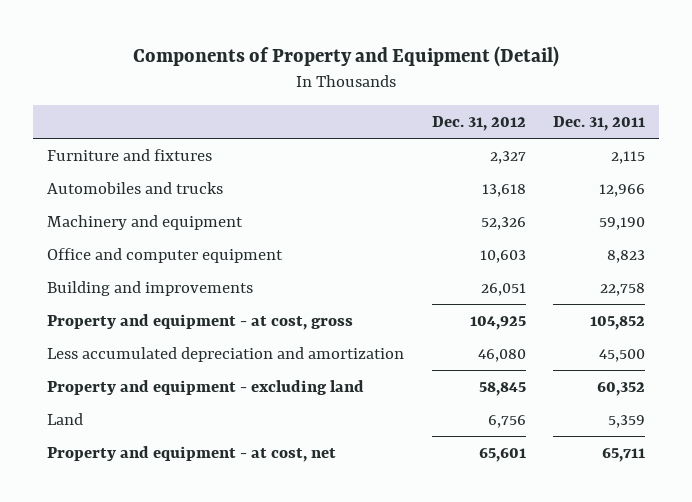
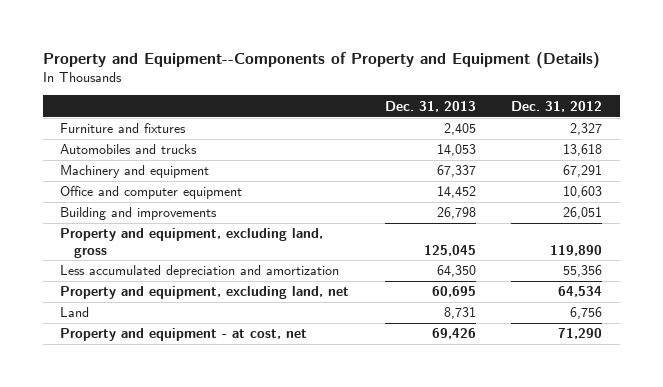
[133,45,560,67] Components of Property and Equipment (Detail) -> [42,51,600,68] Property and Equipment--Components of Property and Equipment (Details)
[553,116,646,132] Dec. 31, 2011 -> none
none -> [384,100,476,112] Dec. 31, 2013
[480,216,526,230] 52,326 -> [563,165,603,178] 67,291
[46,313,353,330] Property and equipment - at cost, gross -> [60,228,324,258] Property and equipment, excluding land, gross
[469,315,526,330] 104,925 -> [550,244,603,256] 119,890
[477,348,526,362] 46,080 -> [563,265,603,278] 55,356
[46,379,364,395] Property and equipment - excluding land -> [60,286,350,300] Property and equipment, excluding land, net
[478,381,526,396] 58,845 -> [558,286,603,298] 64,534
[478,447,526,462] 65,601 -> [558,328,603,340] 71,290

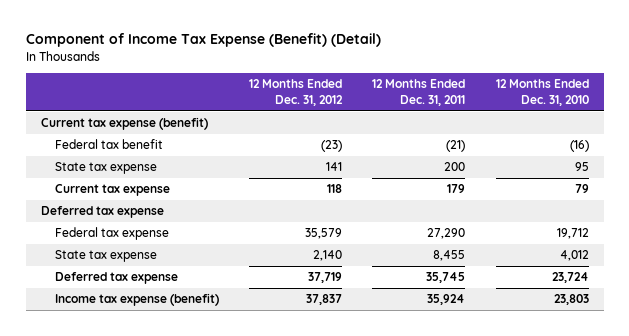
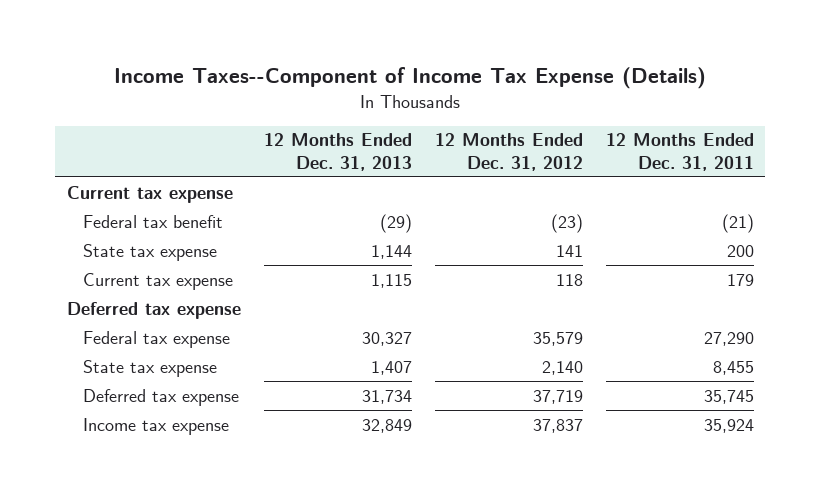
[25,33,381,48] Component of Income Tax Expense (Benefit) (Detail) -> [114,67,707,90] Income Taxes--Component of Income Tax Expense (Details)
[495,79,589,106] 12 Months Ended Dec. 31, 2010 -> none
none -> [263,133,412,171] 12 Months Ended Dec. 31, 2013
[40,117,208,131] Current tax expense (benefit) -> [66,185,233,203] Current tax expense
[54,293,219,307] Income tax expense (benefit) -> [83,417,230,435] Income tax expense

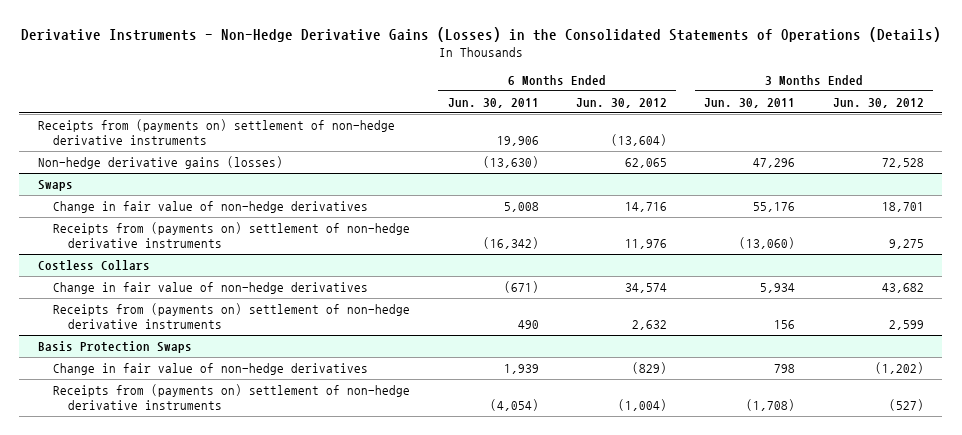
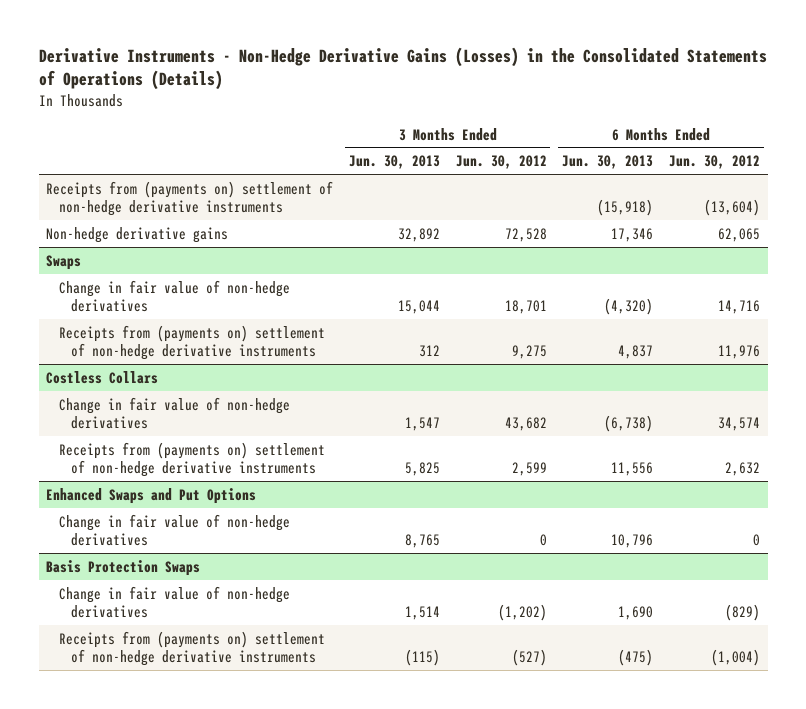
[447,97,539,108] Jun. 30, 2011 -> none
[704,97,796,108] Jun. 30, 2011 -> none
none -> [348,155,440,170] Jun. 30, 2013
none -> [562,155,654,170] Jun. 30, 2013
[38,155,284,169] Non-hedge derivative gains (losses) -> [46,226,229,243] Non-hedge derivative gains
none -> [46,487,257,504] Enhanced Swaps and Put Options
none -> [58,513,290,546] Change in fair value of non-hedge derivatives

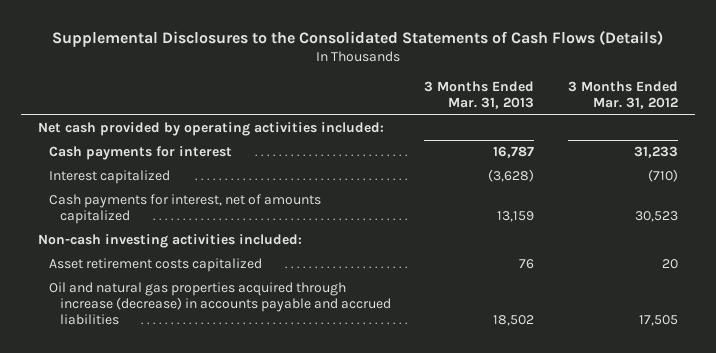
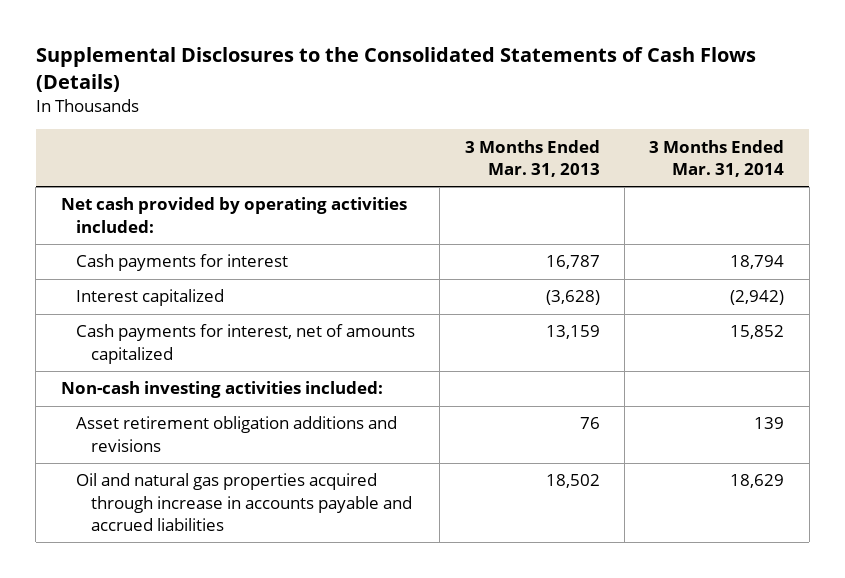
[568,81,679,110] 3 Months Ended Mar. 31, 2012 -> none
none -> [649,139,785,178] 3 Months Ended Mar. 31, 2014
[48,258,262,273] Asset retirement costs capitalized -> [76,416,398,452] Asset retirement obligation additions and revisions
[48,282,391,326] Oil and natural gas properties acquired through increase (decrease) in accounts payable and accrued liabilities -> [76,473,413,531] Oil and natural gas properties acquired through increase in accounts payable and accrued liabilities

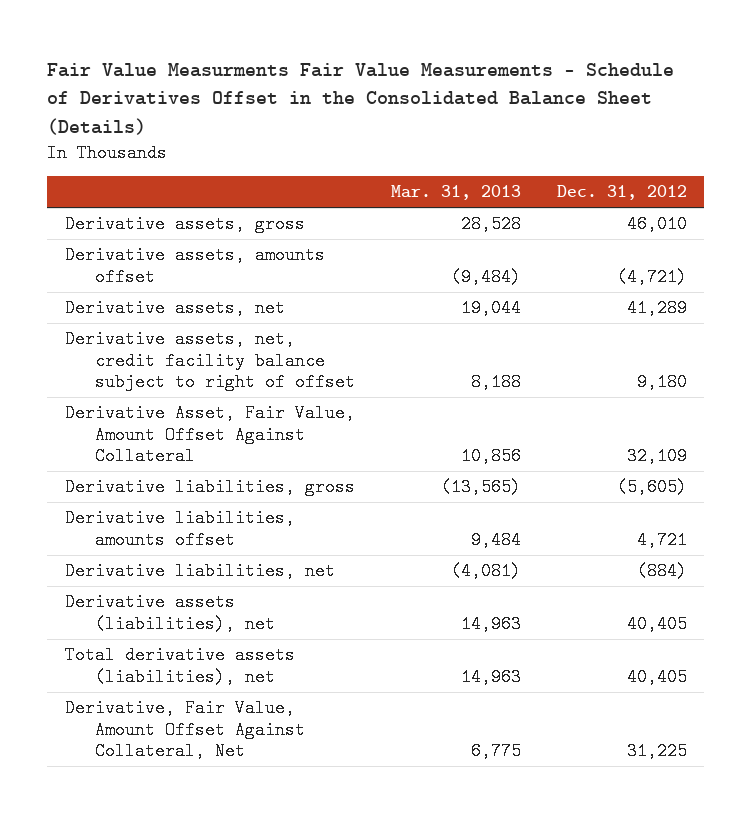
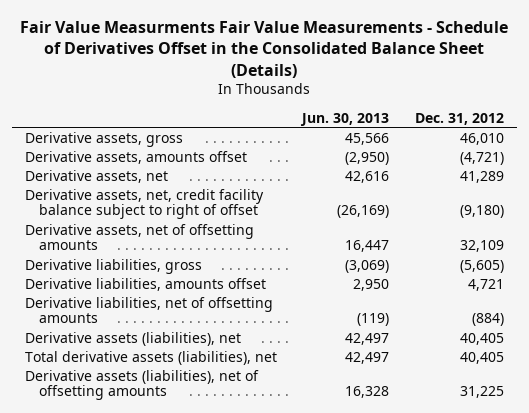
[390,185,521,201] Mar. 31, 2013 -> none
none -> [300,112,390,126] Jun. 30, 2013
[636,373,687,392] 9,180 -> [460,205,505,219] (9,180)
[65,404,356,466] Derivative Asset, Fair Value, Amount Offset Against Collateral -> [24,223,254,251] Derivative assets, net of offsetting amounts
[65,562,336,581] Derivative liabilities, net -> [24,296,273,324] Derivative liabilities, net of offsetting amounts
[65,699,305,761] Derivative, Fair Value, Amount Offset Against Collateral, Net -> [24,369,259,401] Derivative assets (liabilities), net of offsetting amounts

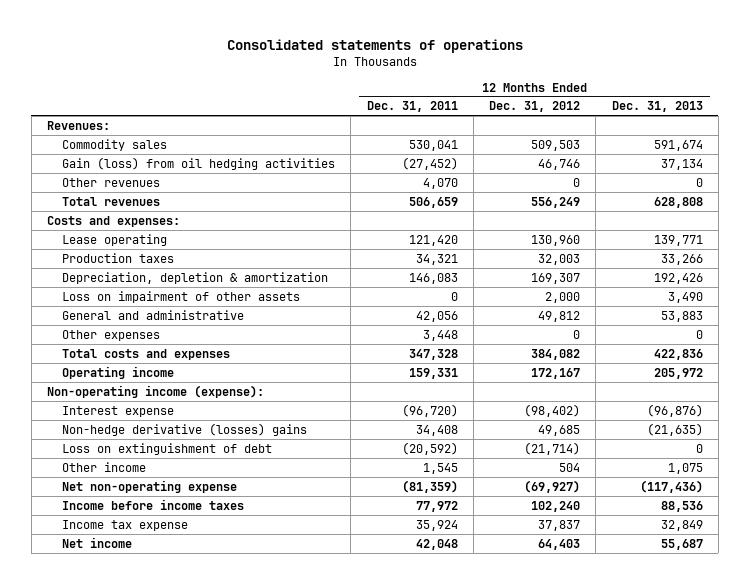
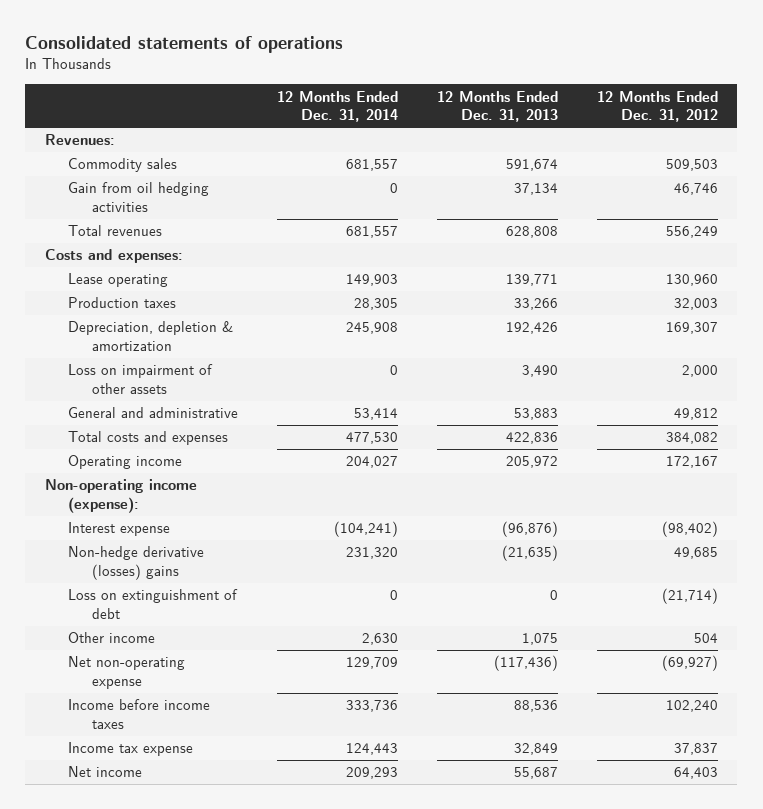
[366,101,458,113] Dec. 31, 2011 -> none
none -> [277,90,399,123] 12 Months Ended Dec. 31, 2014
[62,177,161,187] Other revenues -> none
[62,156,336,170] Gain (loss) from oil hedging activities -> [68,182,210,212] Gain from oil hedging activities
[62,329,161,341] Other expenses -> none

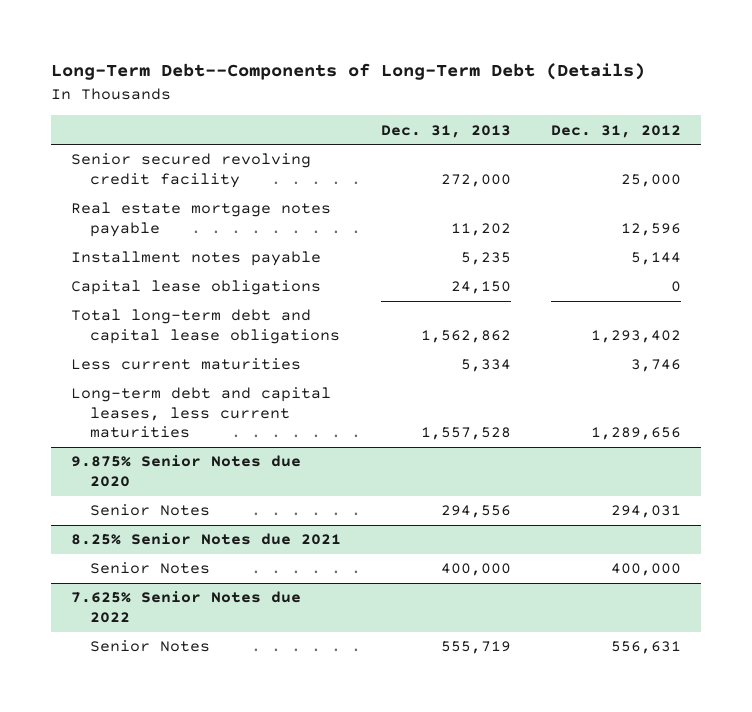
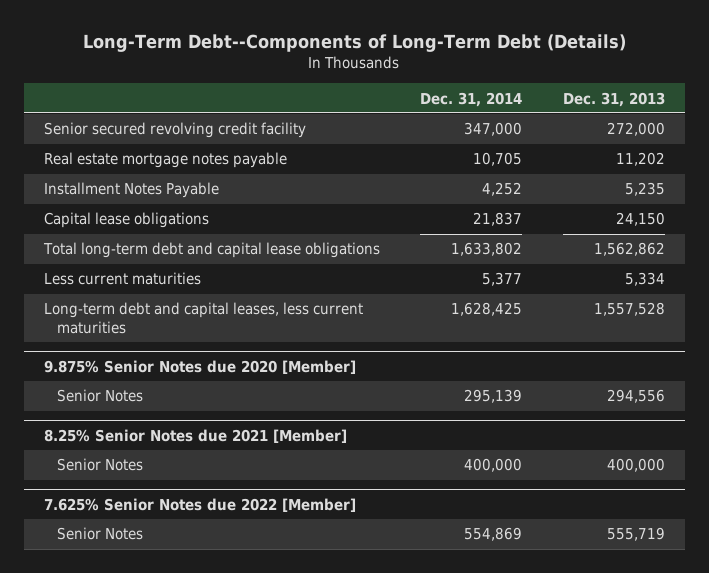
[551,124,682,138] Dec. 31, 2012 -> none
none -> [420,91,523,107] Dec. 31, 2014
[71,251,322,267] Installment notes payable -> [44,182,220,199] Installment Notes Payable
[71,455,302,487] 9.875% Senior Notes due 2020 -> [44,359,357,374] 9.875% Senior Notes due 2020 [Member]
[71,533,342,546] 8.25% Senior Notes due 2021 -> [44,428,348,443] 8.25% Senior Notes due 2021 [Member]
[71,591,302,623] 7.625% Senior Notes due 2022 -> [44,497,357,512] 7.625% Senior Notes due 2022 [Member]

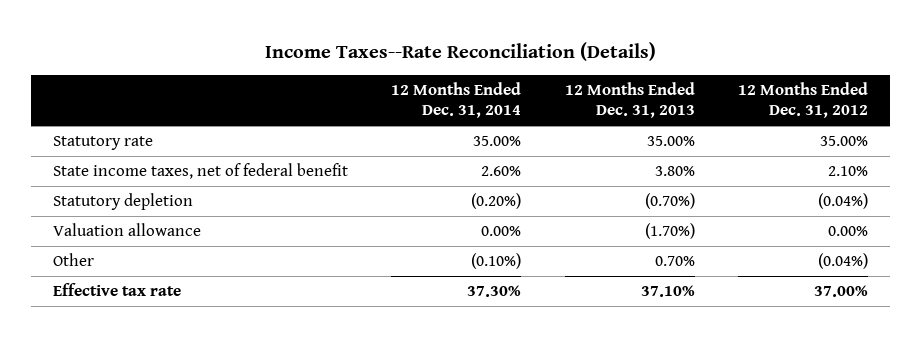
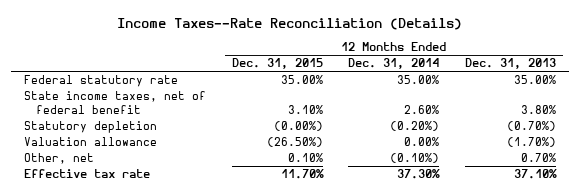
[738,82,869,119] 12 Months Ended Dec. 31, 2012 -> none
none -> [231,58,323,70] Dec. 31, 2015
[52,136,153,151] Statutory rate -> [23,75,178,88] Federal statutory rate
[52,253,94,267] Other -> [23,153,94,165] Other, net

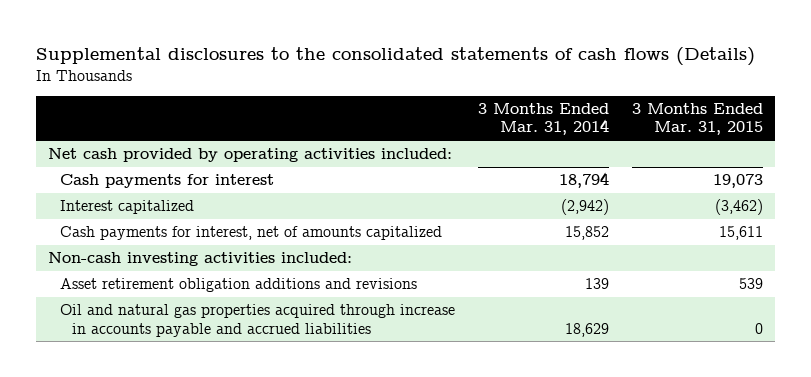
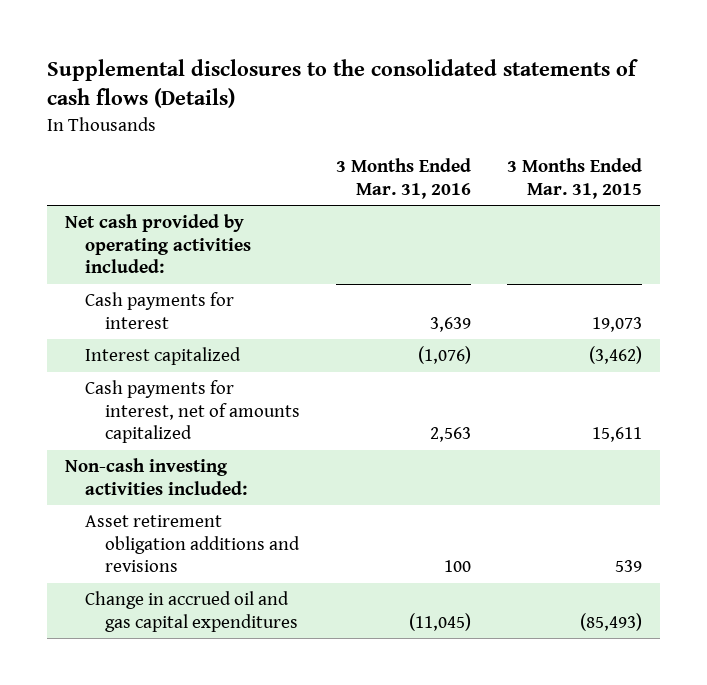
[478,103,610,136] 3 Months Ended Mar. 31, 2014 -> none
none -> [336,158,472,199] 3 Months Ended Mar. 31, 2016
[59,304,455,337] Oil and natural gas properties acquired through increase in accounts payable and accrued liabilities -> none
none -> [84,591,299,632] Change in accrued oil and gas capital expenditures

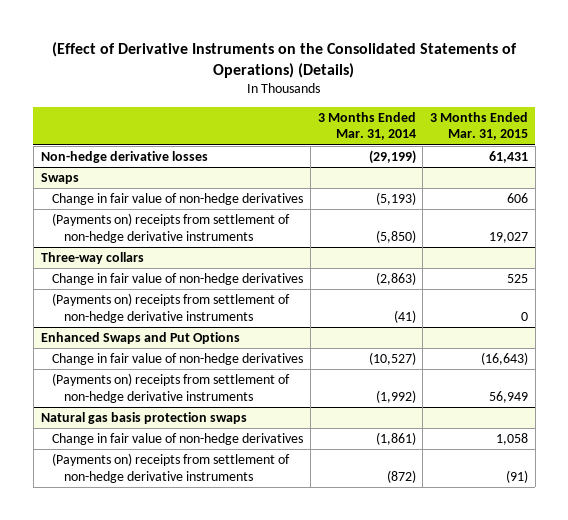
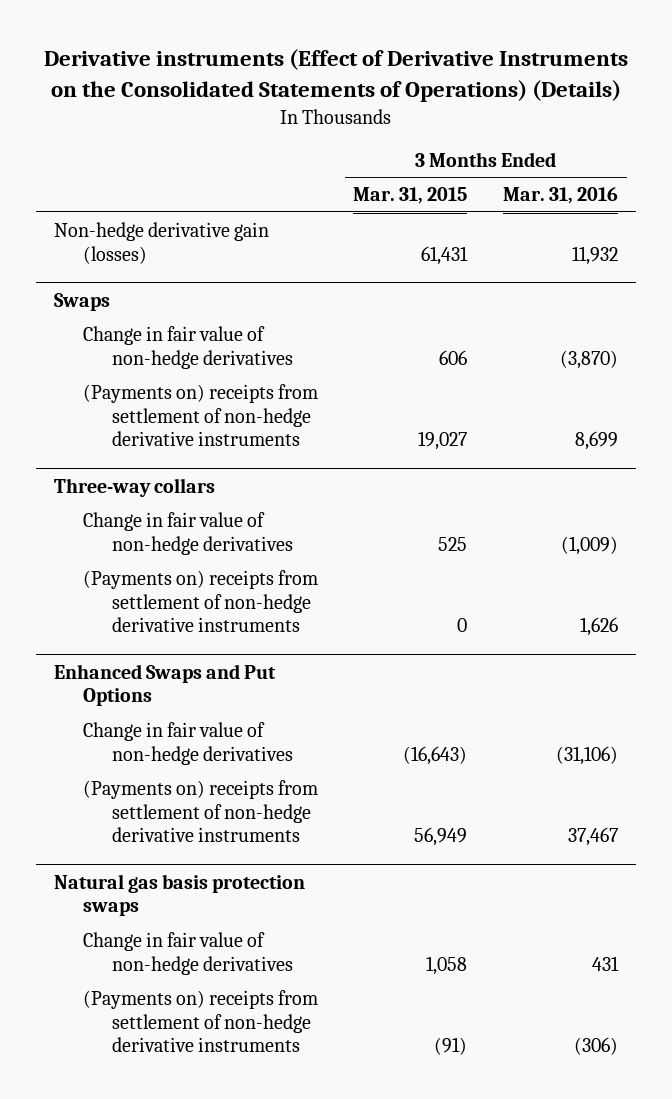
[52,42,518,79] (Effect of Derivative Instruments on the Consolidated Statements of Operations) (Details) -> [43,49,628,103] Derivative instruments (Effect of Derivative Instruments on the Consolidated Statements of Operations) (Details)
[317,111,416,141] 3 Months Ended Mar. 31, 2014 -> none
none -> [503,187,619,205] Mar. 31, 2016
[40,151,208,164] Non-hedge derivative losses -> [53,221,269,264] Non-hedge derivative gain (losses)

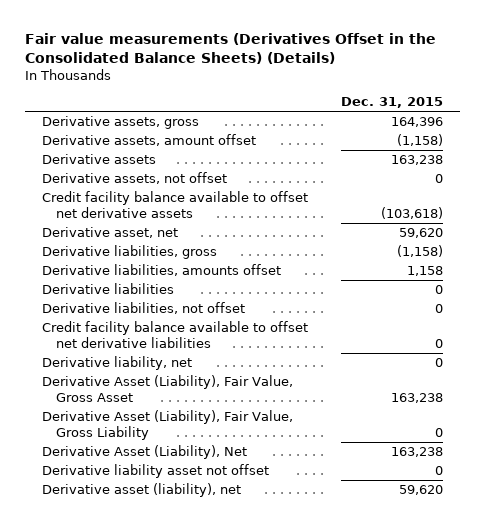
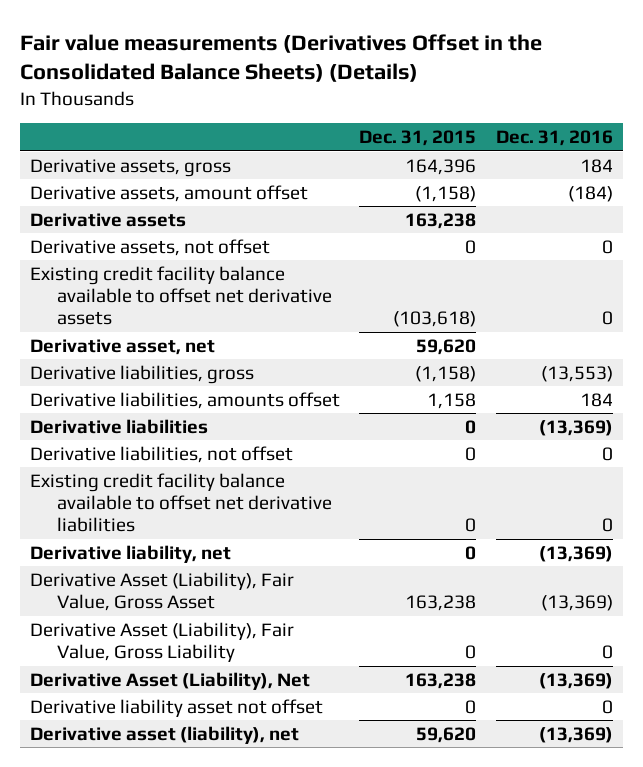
none -> [495,130,613,147] Dec. 31, 2016
[41,190,308,218] Credit facility balance available to offset net derivative assets -> [29,265,333,326] Existing credit facility balance available to offset net derivative assets
[41,320,308,348] Credit facility balance available to offset net derivative liabilities -> [29,472,333,533] Existing credit facility balance available to offset net derivative liabilities

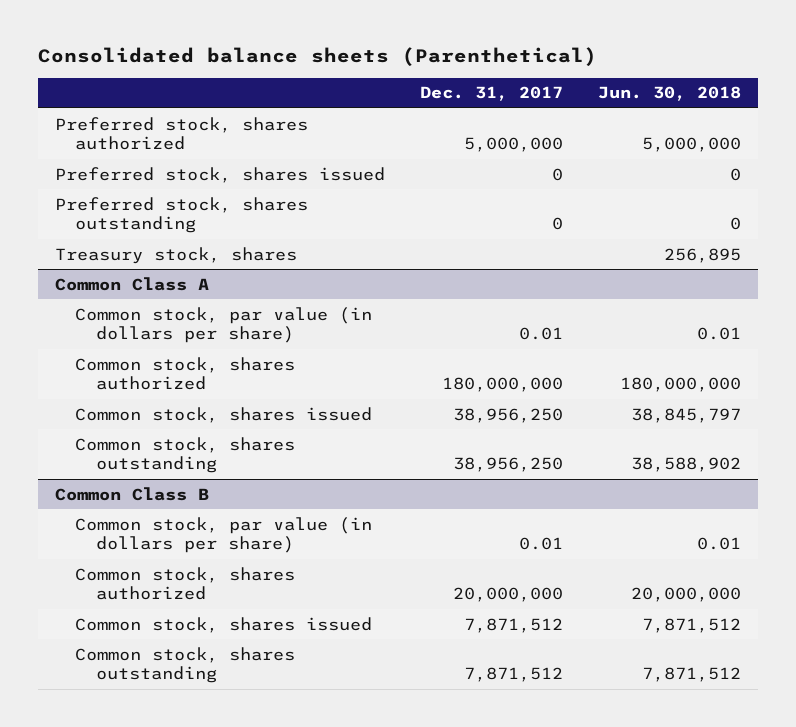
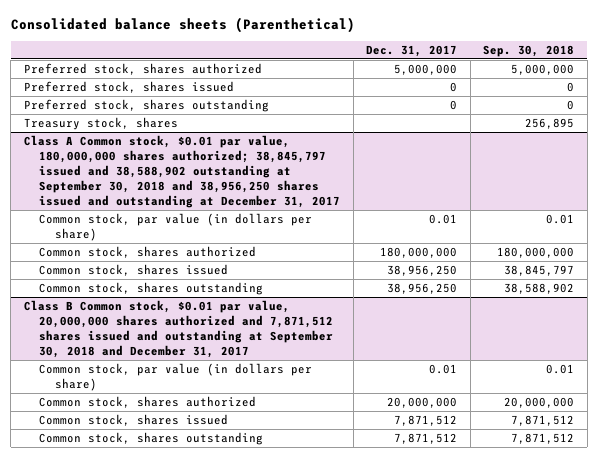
[597,86,741,102] Jun. 30, 2018 -> none
none -> [483,44,575,57] Sep. 30, 2018
[54,276,209,291] Common Class A -> [23,135,341,208] Class A Common stock, $0.01 par value, 180,000,000 shares authorized; 38,845,797 issued and 38,588,902 outstanding at September 30, 2018 and 38,956,250 shares issued and outstanding at December 31, 2017
[54,486,209,501] Common Class B -> [23,300,334,358] Class B Common stock, $0.01 par value, 20,000,000 shares authorized and 7,871,512 shares issued and outstanding at September 30, 2018 and December 31, 2017

